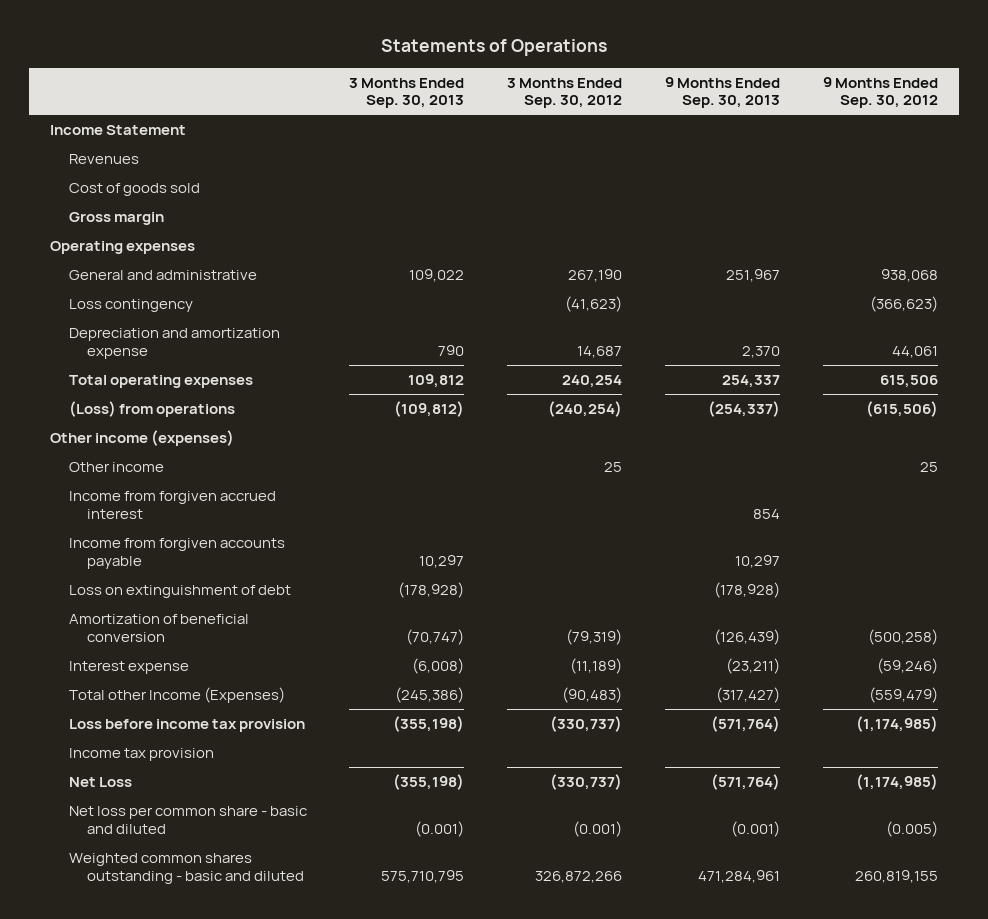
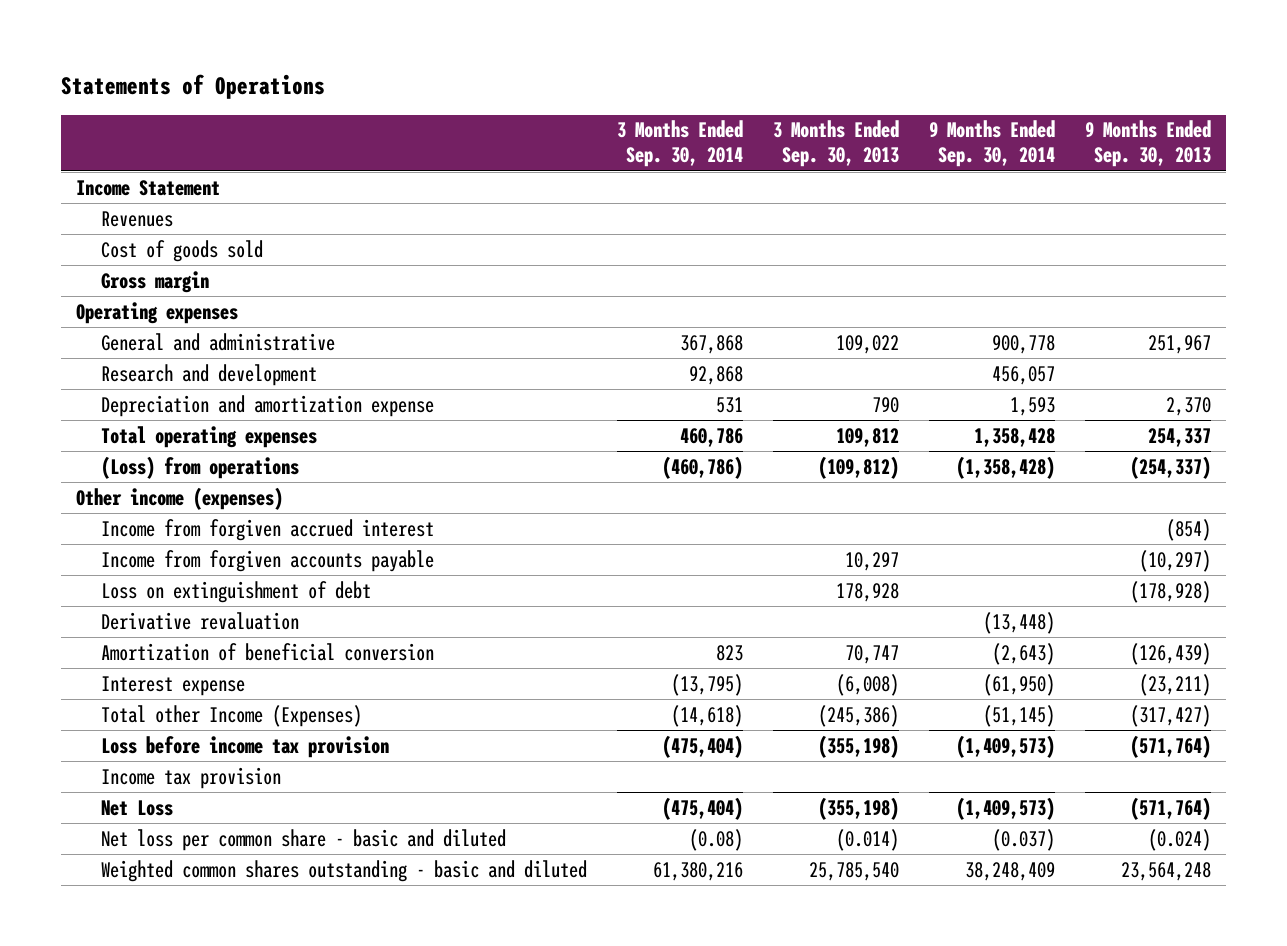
[507,77,623,109] 3 Months Ended Sep. 30, 2012 -> none
[822,76,938,109] 9 Months Ended Sep. 30, 2012 -> none
none -> [617,120,744,168] 3 Months Ended Sep. 30, 2014
none -> [929,120,1056,168] 9 Months Ended Sep. 30, 2014
[68,299,193,313] Loss contingency -> none
none -> [101,363,318,386] Research and development
[68,462,164,473] Other income -> none
[753,508,781,519] 854 -> [1166,518,1212,541] (854)
[735,554,781,568] 10,297 -> [1139,549,1212,572] (10,297)
[398,582,465,599] (178,928) -> [836,582,900,602] 178,928
none -> [101,611,300,630] Derivative revaluation
[406,628,465,645] (70,747) -> [845,644,900,664] 70,747
[415,820,465,837] (0.001) -> [836,828,900,851] (0.014)
[731,820,781,837] (0.001) -> [1148,828,1212,851] (0.024)
[381,869,465,883] 575,710,795 -> [809,861,900,881] 25,785,540
[698,869,781,883] 471,284,961 -> [1121,861,1212,881] 23,564,248

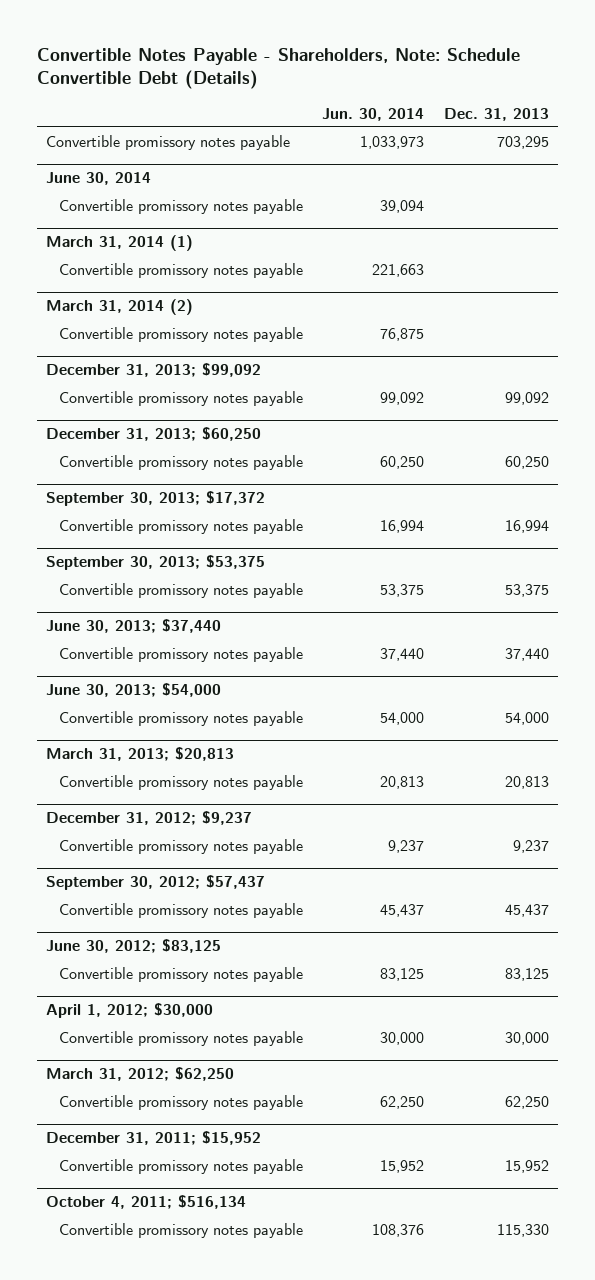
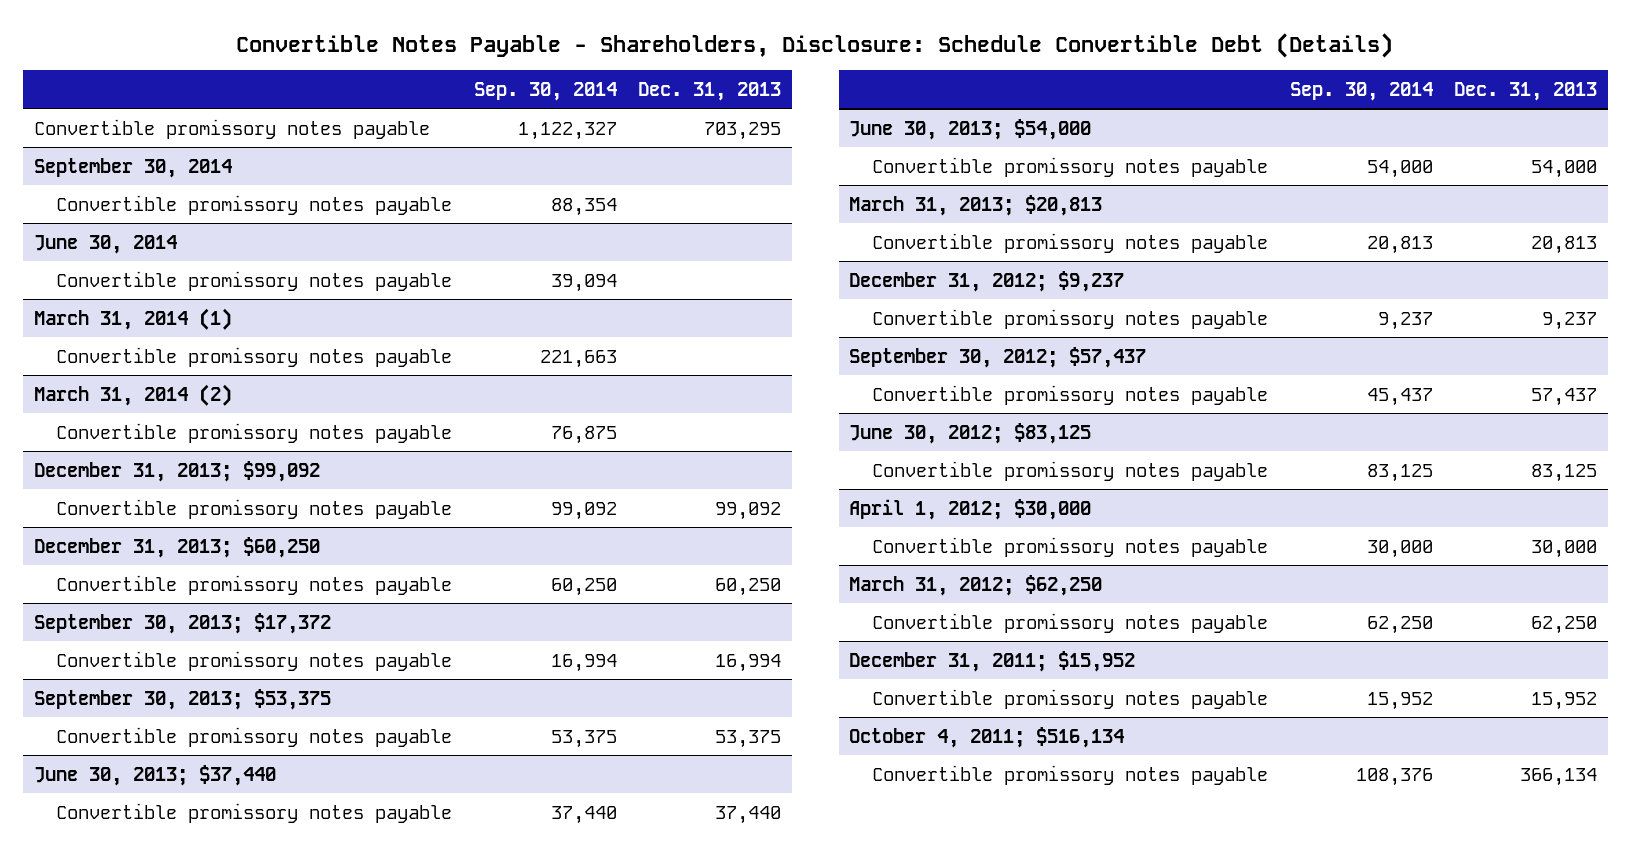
[36,47,520,90] Convertible Notes Payable - Shareholders, Note: Schedule Convertible Debt (Details) -> [236,32,1394,58] Convertible Notes Payable - Shareholders, Disclosure: Schedule Convertible Debt (Details)
[322,107,425,121] Jun. 30, 2014 -> none
none -> [473,81,617,101] Sep. 30, 2014
none -> [33,157,232,178] September 30, 2014
none -> [56,194,453,215] Convertible promissory notes payable
[504,903,549,917] 45,437 -> [1531,387,1598,406] 57,437
[496,1223,549,1237] 115,330 -> [1520,767,1598,786] 366,134

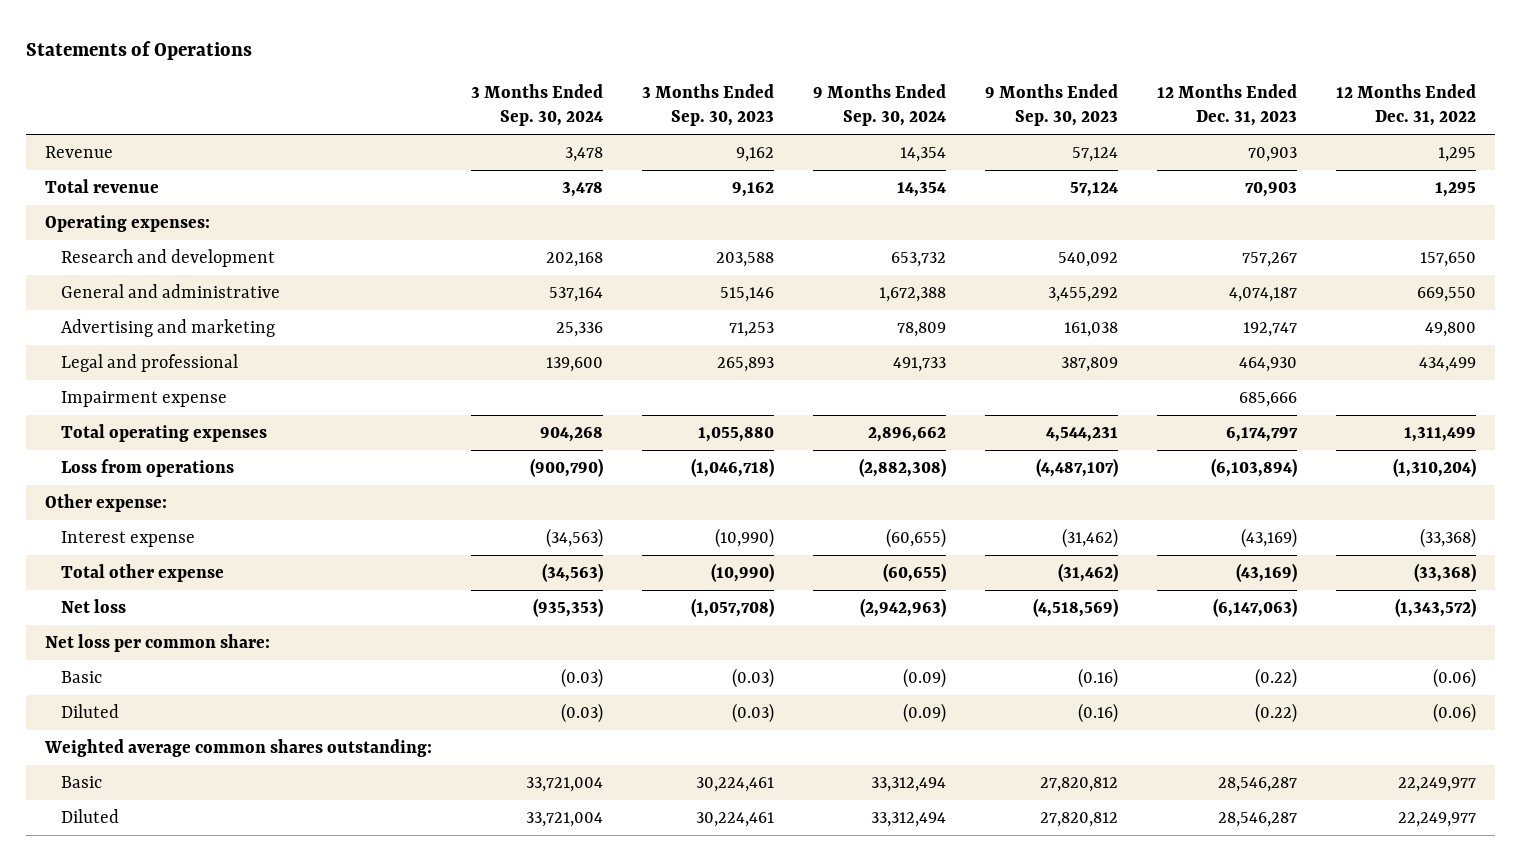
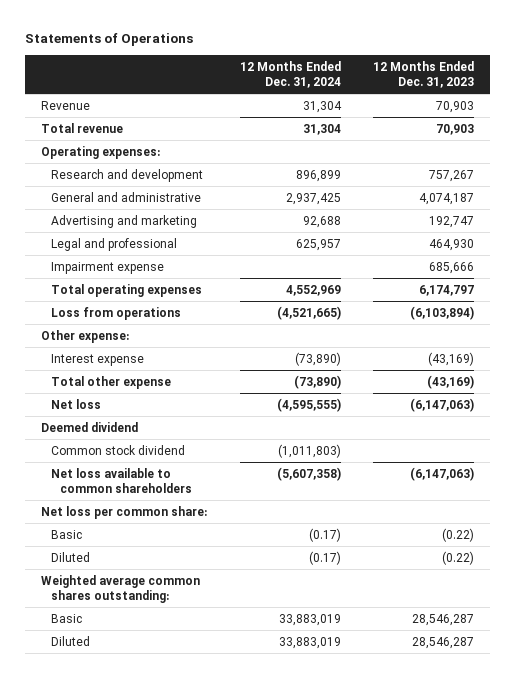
[471,83,604,127] 3 Months Ended Sep. 30, 2024 -> none
[642,83,775,127] 3 Months Ended Sep. 30, 2023 -> none
[812,83,946,127] 9 Months Ended Sep. 30, 2024 -> none
[984,83,1118,127] 9 Months Ended Sep. 30, 2023 -> none
[1335,83,1476,127] 12 Months Ended Dec. 31, 2022 -> none
none -> [239,60,341,88] 12 Months Ended Dec. 31, 2024
none -> [41,421,139,432] Deemed dividend
none -> [50,444,185,455] Common stock dividend
none -> [50,467,193,493] Net loss available to common shareholders

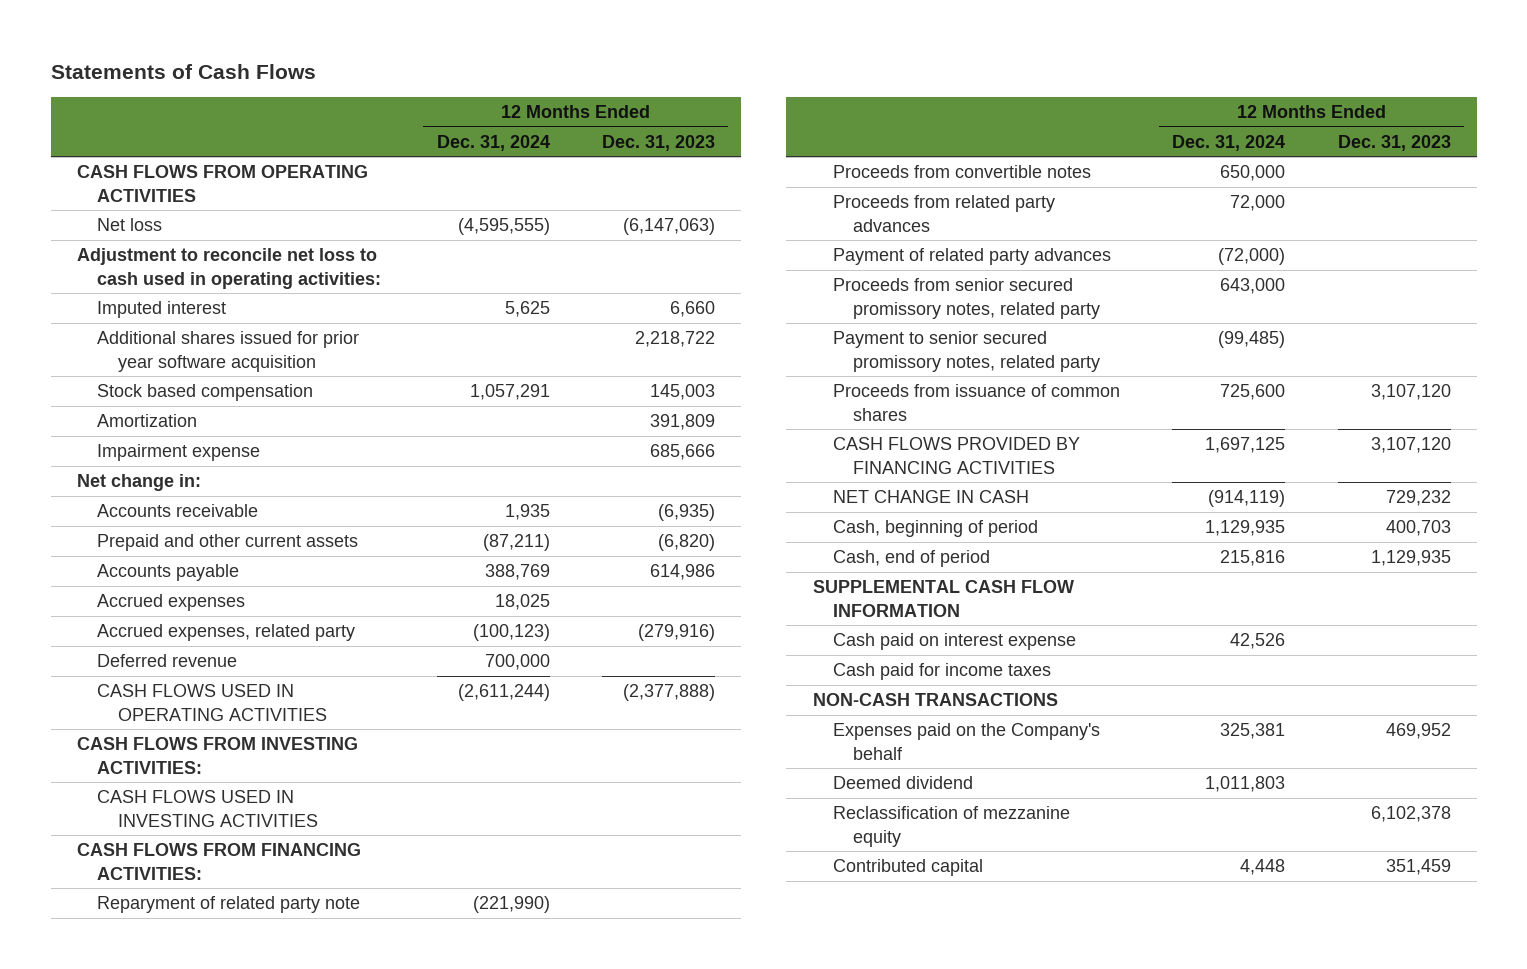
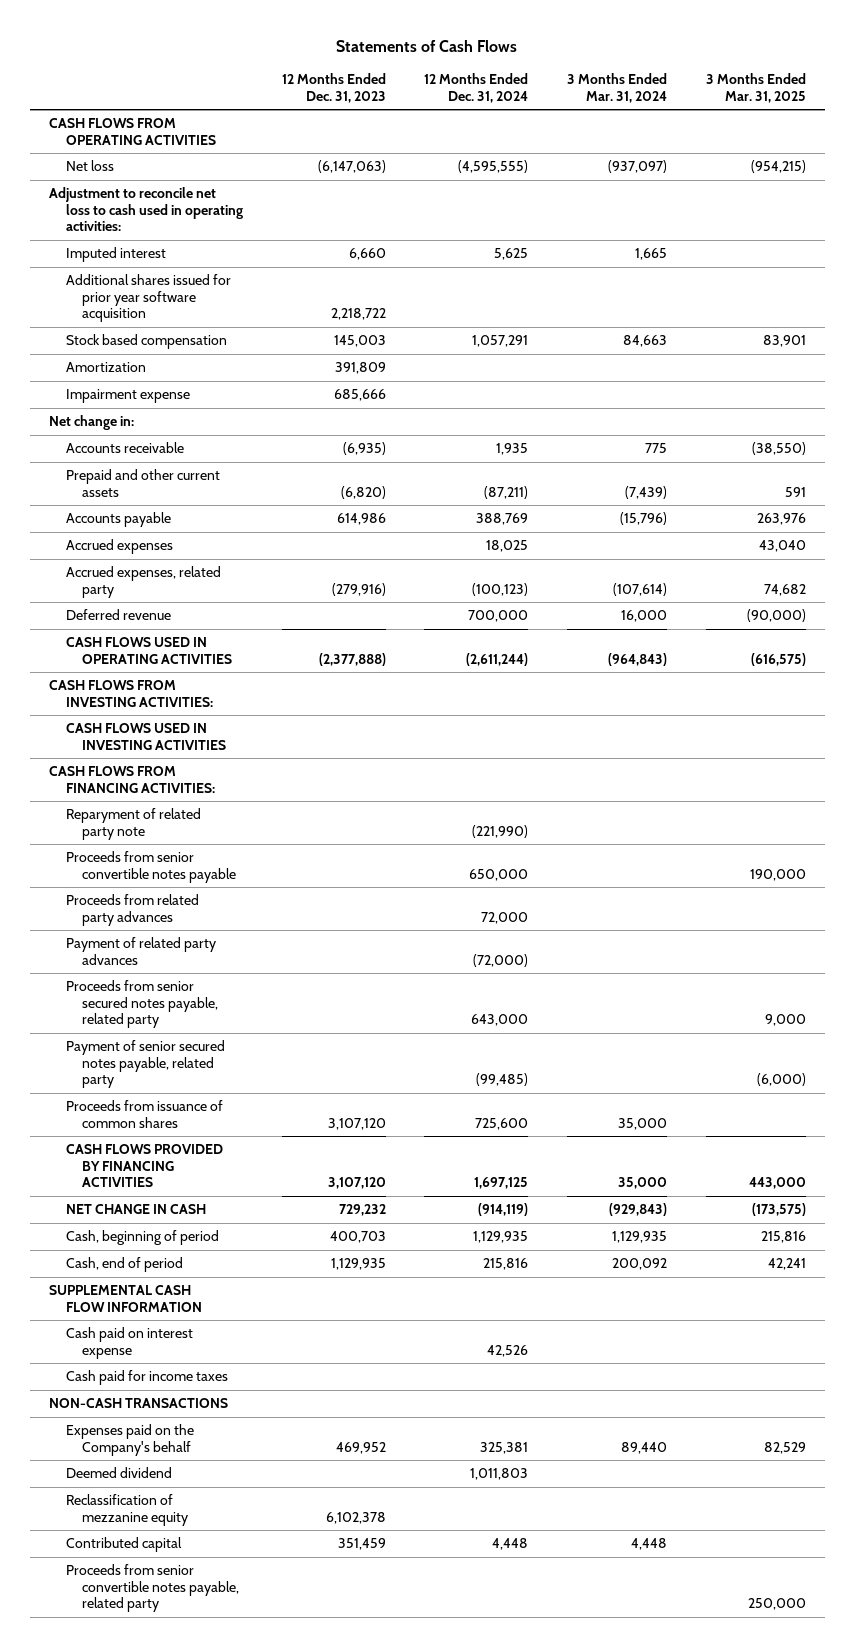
none -> [566,73,667,103] 3 Months Ended Mar. 31, 2024
none -> [705,73,806,103] 3 Months Ended Mar. 31, 2025
[833,165,1092,179] Proceeds from convertible notes -> [65,851,237,883] Proceeds from senior convertible notes payable
[833,278,1101,319] Proceeds from senior secured promissory notes, related party -> [65,980,219,1029] Proceeds from senior secured notes payable, related party
[833,331,1101,372] Payment to senior secured promissory notes, related party -> [65,1040,225,1089] Payment of senior secured notes payable, related party
none -> [65,1564,240,1613] Proceeds from senior convertible notes payable, related party

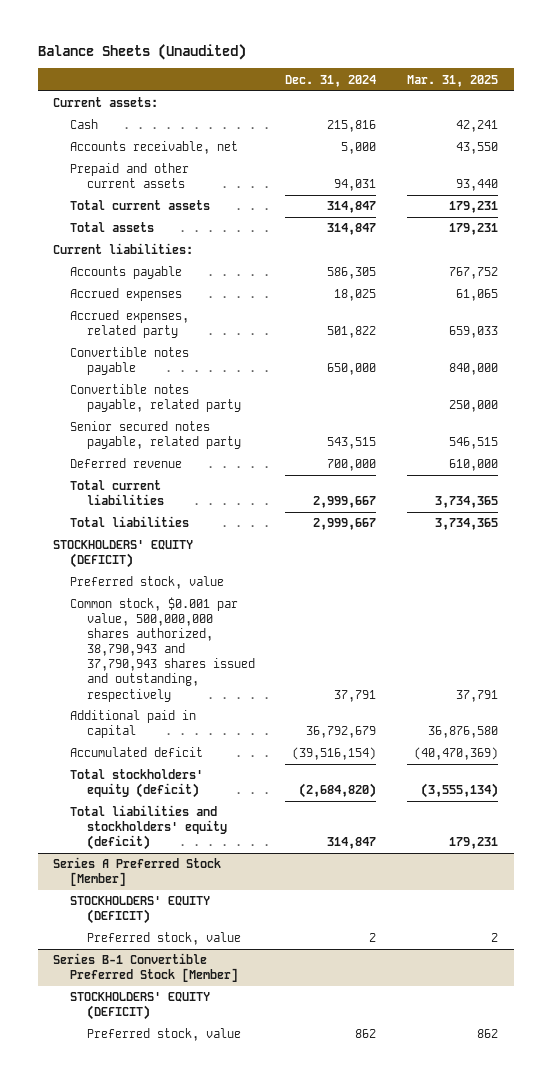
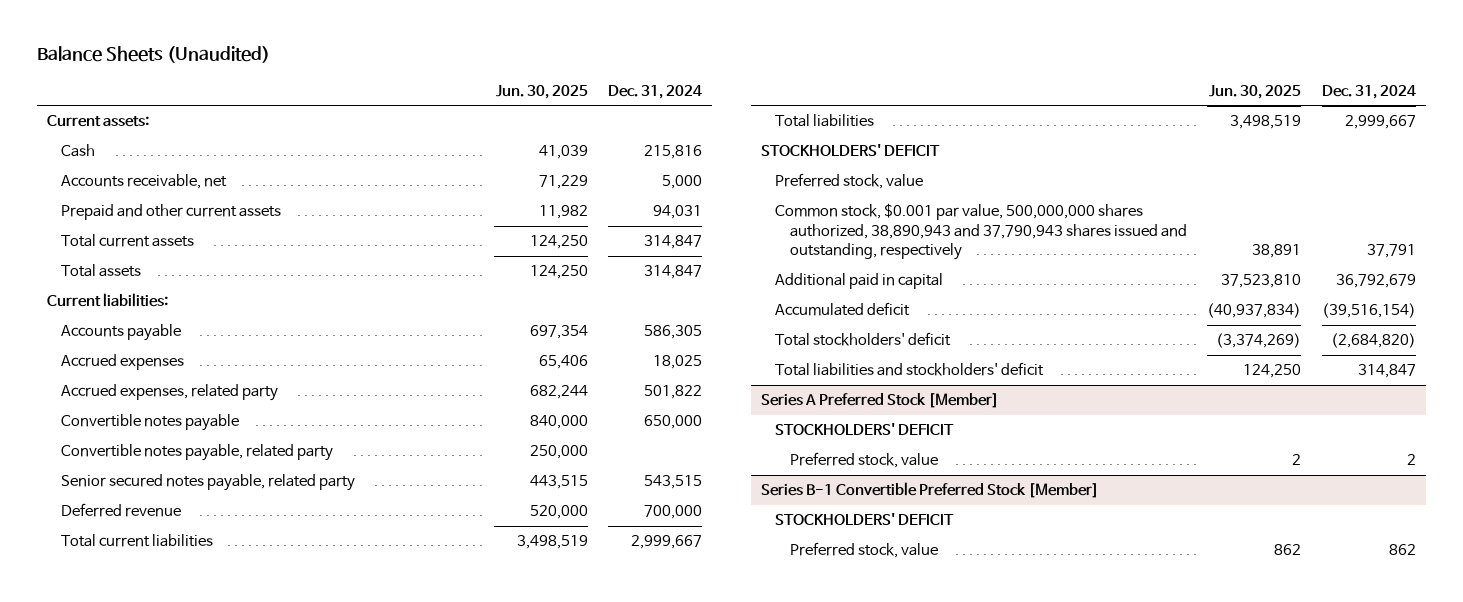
[407,74,499,87] Mar. 31, 2025 -> none
none -> [495,84,588,99] Jun. 30, 2025
[52,540,193,569] STOCKHOLDERS' EQUITY (DEFICIT) -> [760,144,940,157] STOCKHOLDERS' DEFICIT
[69,597,255,702] Common stock, $0.001 par value, 500,000,000 shares authorized, 38,790,943 and 37,790,943 shares issued and outstanding, respectively -> [775,203,1187,261] Common stock, $0.001 par value, 500,000,000 shares authorized, 38,890,943 and 37,790,943 shares issued and outstanding, respectively
[69,769,203,799] Total stockholders' equity (deficit) -> [775,332,952,347] Total stockholders' deficit
[69,805,227,851] Total liabilities and stockholders' equity (deficit) -> [775,362,1045,377] Total liabilities and stockholders' deficit
[69,896,210,925] STOCKHOLDERS' EQUITY (DEFICIT) -> [775,423,955,436] STOCKHOLDERS' DEFICIT
[69,992,210,1021] STOCKHOLDERS' EQUITY (DEFICIT) -> [775,513,955,526] STOCKHOLDERS' DEFICIT

